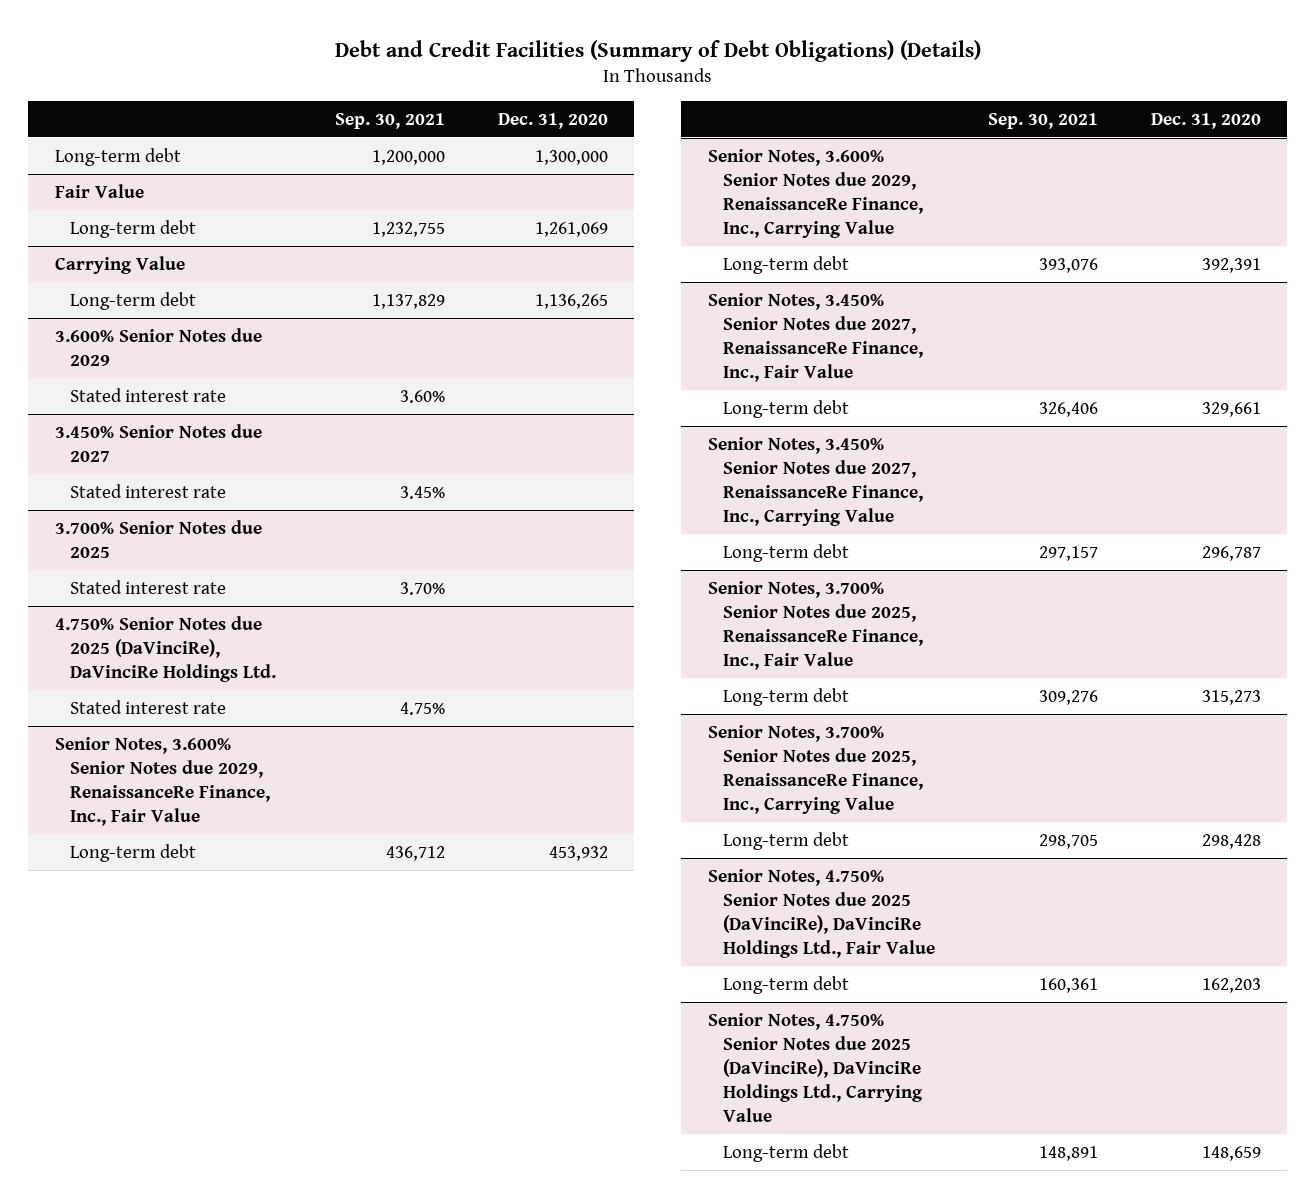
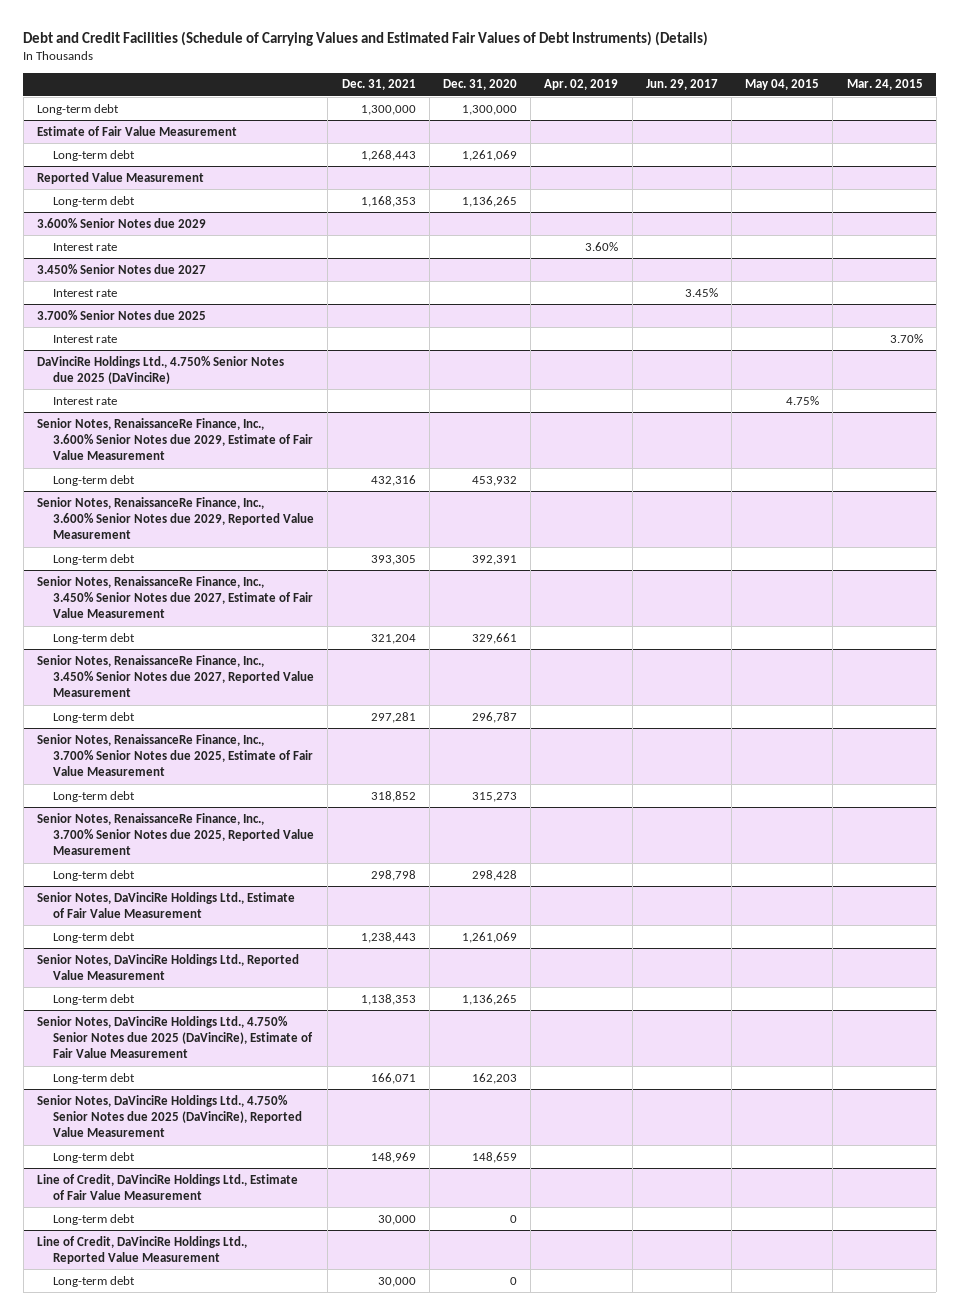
[334,40,981,63] Debt and Credit Facilities (Summary of Debt Obligations) (Details) -> [23,30,709,46] Debt and Credit Facilities (Schedule of Carrying Values and Estimated Fair Values of Debt Instruments) (Details)
[334,112,445,129] Sep. 30, 2021 -> none
none -> [341,79,416,91] Dec. 31, 2021
none -> [544,79,619,91] Apr. 02, 2019
none -> [645,79,718,91] Jun. 29, 2017
none -> [745,79,820,91] May 04, 2015
none -> [846,79,923,91] Mar. 24, 2015
[54,183,144,198] Fair Value -> [36,125,237,136] Estimate of Fair Value Measurement
[54,255,185,274] Carrying Value -> [36,171,204,184] Reported Value Measurement
[69,387,226,402] Stated interest rate -> [53,242,118,251] Interest rate
[69,483,226,498] Stated interest rate -> [53,288,118,297] Interest rate
[69,579,226,594] Stated interest rate -> [53,334,118,343] Interest rate
[54,615,276,682] 4.750% Senior Notes due 2025 (DaVinciRe), DaVinciRe Holdings Ltd. -> [36,355,284,384] DaVinciRe Holdings Ltd., 4.750% Senior Notes due 2025 (DaVinciRe)
[69,699,226,714] Stated interest rate -> [53,396,118,405] Interest rate
[54,736,270,826] Senior Notes, 3.600% Senior Notes due 2029, RenaissanceRe Finance, Inc., Fair Value -> [36,417,314,461] Senior Notes, RenaissanceRe Finance, Inc., 3.600% Senior Notes due 2029, Estimate of Fair Value Measurement
[707,148,923,238] Senior Notes, 3.600% Senior Notes due 2029, RenaissanceRe Finance, Inc., Carrying Value -> [36,496,315,540] Senior Notes, RenaissanceRe Finance, Inc., 3.600% Senior Notes due 2029, Reported Value Measurement
[707,292,923,382] Senior Notes, 3.450% Senior Notes due 2027, RenaissanceRe Finance, Inc., Fair Value -> [36,575,314,619] Senior Notes, RenaissanceRe Finance, Inc., 3.450% Senior Notes due 2027, Estimate of Fair Value Measurement
[707,436,923,526] Senior Notes, 3.450% Senior Notes due 2027, RenaissanceRe Finance, Inc., Carrying Value -> [36,654,315,698] Senior Notes, RenaissanceRe Finance, Inc., 3.450% Senior Notes due 2027, Reported Value Measurement
[707,580,923,670] Senior Notes, 3.700% Senior Notes due 2025, RenaissanceRe Finance, Inc., Fair Value -> [36,733,314,777] Senior Notes, RenaissanceRe Finance, Inc., 3.700% Senior Notes due 2025, Estimate of Fair Value Measurement
[707,724,923,814] Senior Notes, 3.700% Senior Notes due 2025, RenaissanceRe Finance, Inc., Carrying Value -> [36,812,315,856] Senior Notes, RenaissanceRe Finance, Inc., 3.700% Senior Notes due 2025, Reported Value Measurement
none -> [36,891,295,918] Senior Notes, DaVinciRe Holdings Ltd., Estimate of Fair Value Measurement
none -> [53,931,136,943] Long-term debt
none -> [36,953,299,980] Senior Notes, DaVinciRe Holdings Ltd., Reported Value Measurement
none -> [53,993,136,1005] Long-term debt
[707,868,935,958] Senior Notes, 4.750% Senior Notes due 2025 (DaVinciRe), DaVinciRe Holdings Ltd., Fair Value -> [36,1015,314,1059] Senior Notes, DaVinciRe Holdings Ltd., 4.750% Senior Notes due 2025 (DaVinciRe), Estimate of Fair Value Measurement
[707,1012,923,1123] Senior Notes, 4.750% Senior Notes due 2025 (DaVinciRe), DaVinciRe Holdings Ltd., Carrying Value -> [36,1094,303,1138] Senior Notes, DaVinciRe Holdings Ltd., 4.750% Senior Notes due 2025 (DaVinciRe), Reported Value Measurement
none -> [36,1173,298,1200] Line of Credit, DaVinciRe Holdings Ltd., Estimate of Fair Value Measurement
none -> [53,1213,136,1225] Long-term debt
none -> [36,1235,247,1264] Line of Credit, DaVinciRe Holdings Ltd., Reported Value Measurement
none -> [53,1275,136,1287] Long-term debt

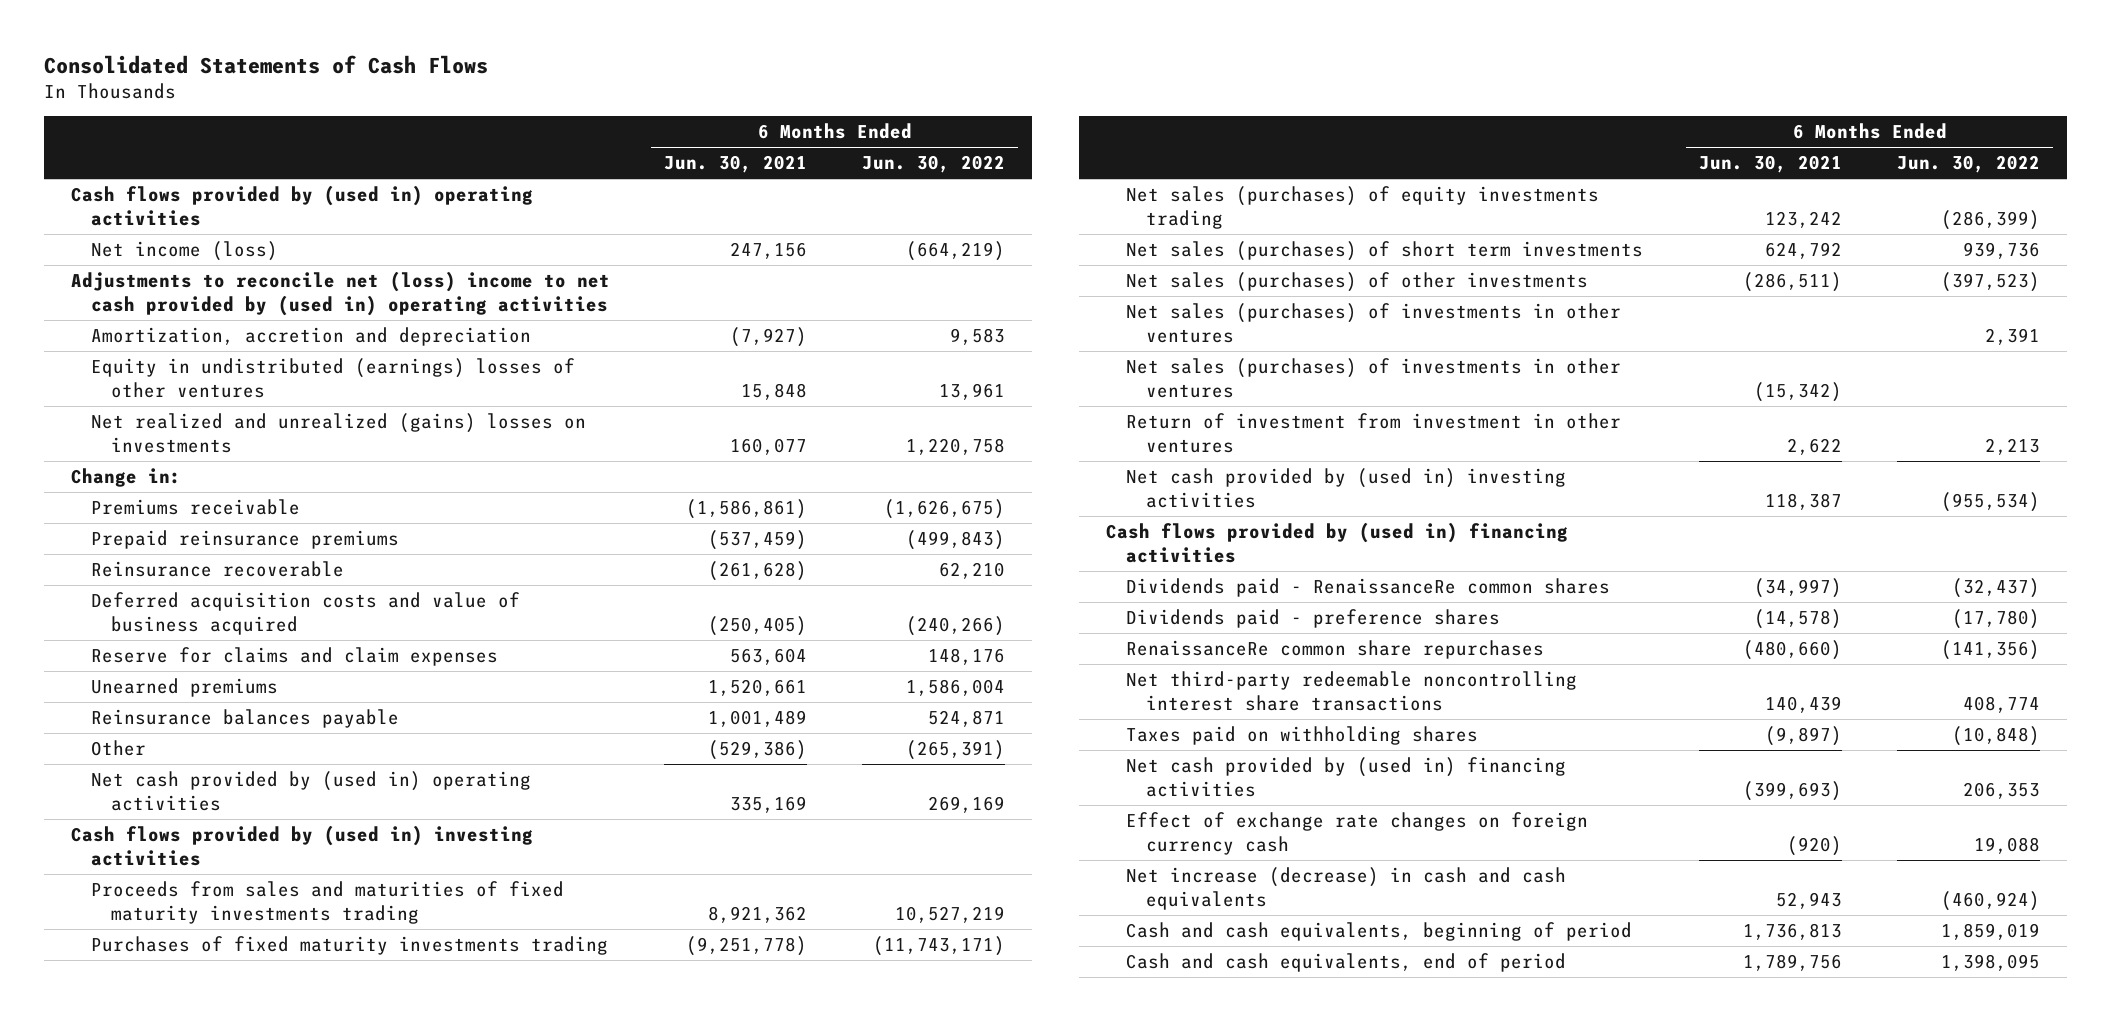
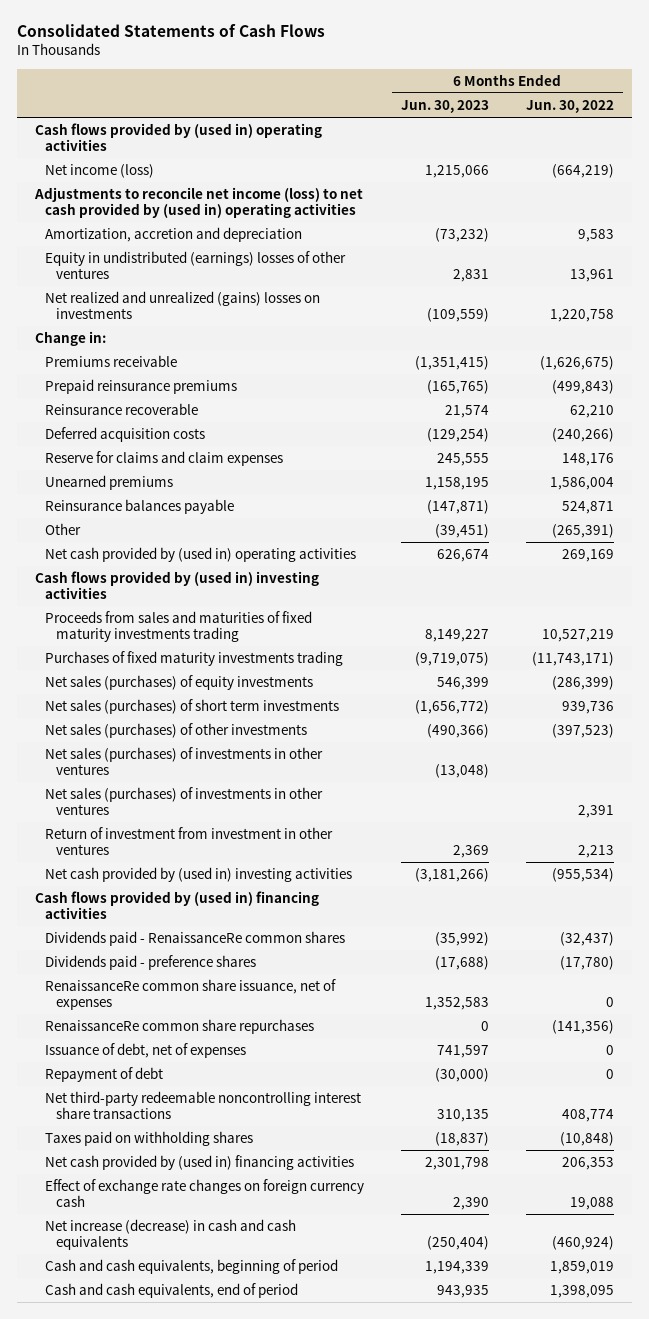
[664,155,808,174] Jun. 30, 2021 -> none
none -> [401,99,490,113] Jun. 30, 2023
[70,271,610,316] Adjustments to reconcile net (loss) income to net cash provided by (used in) operating activities -> [33,186,363,219] Adjustments to reconcile net income (loss) to net cash provided by (used in) operating activities
[90,592,520,635] Deferred acquisition costs and value of business acquired -> [45,426,206,442] Deferred acquisition costs
[1125,186,1599,229] Net sales (purchases) of equity investments trading -> [45,674,314,690] Net sales (purchases) of equity investments
[1125,303,1621,343] Net sales (purchases) of investments in other ventures -> [45,786,324,816] Net sales (purchases) of investments in other ventures
none -> [45,978,337,1011] RenaissanceRe common share issuance, net of expenses
none -> [45,1042,247,1058] Issuance of debt, net of expenses
none -> [45,1066,164,1082] Repayment of debt

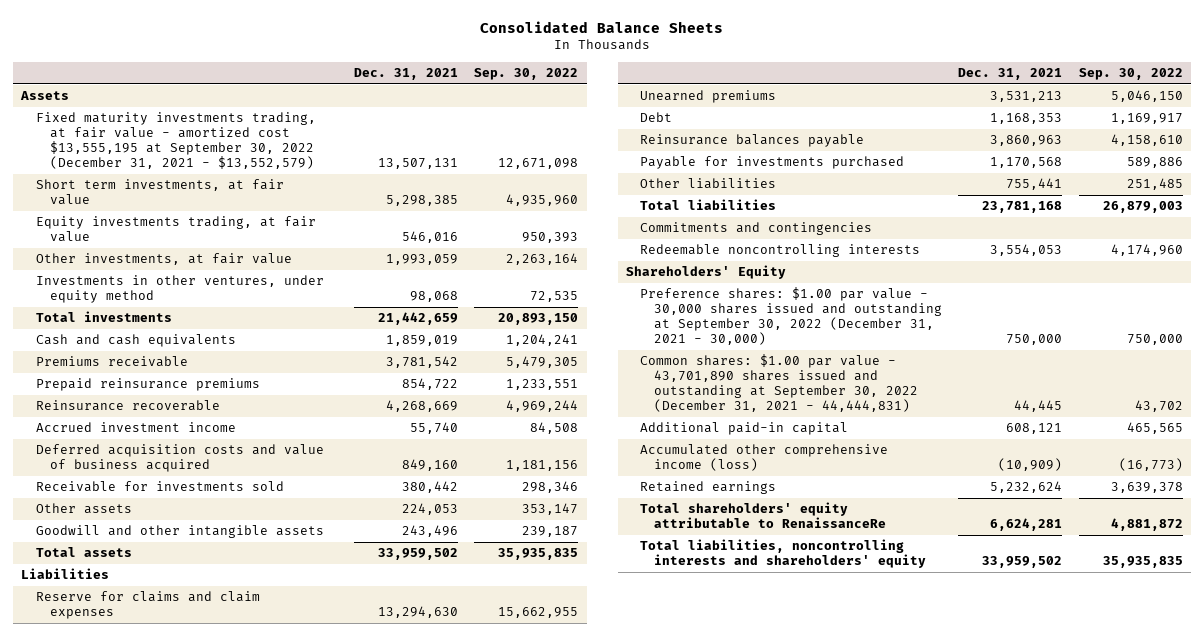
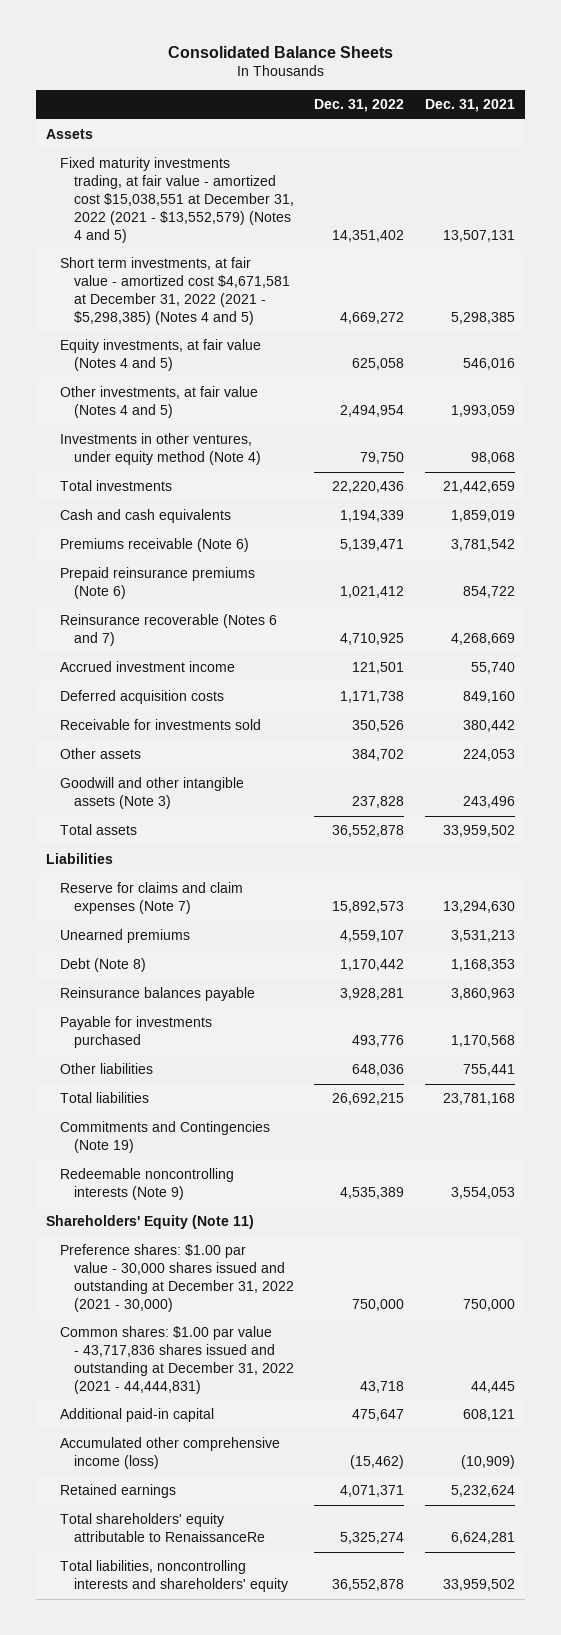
[474,68,579,81] Sep. 30, 2022 -> none
none -> [314,99,405,113] Dec. 31, 2022
[35,112,316,169] Fixed maturity investments trading, at fair value - amortized cost $13,555,195 at September 30, 2022 (December 31, 2021 - $13,552,579) -> [60,157,294,243] Fixed maturity investments trading, at fair value - amortized cost $15,038,551 at December 31, 2022 (2021 - $13,552,579) (Notes 4 and 5)
[35,179,284,206] Short term investments, at fair value -> [60,257,290,325] Short term investments, at fair value - amortized cost $4,671,581 at December 31, 2022 (2021 - $5,298,385) (Notes 4 and 5)
[35,216,316,243] Equity investments trading, at fair value -> [60,339,262,372] Equity investments, at fair value (Notes 4 and 5)
[35,253,292,266] Other investments, at fair value -> [60,386,259,419] Other investments, at fair value (Notes 4 and 5)
[35,275,324,304] Investments in other ventures, under equity method -> [60,433,261,466] Investments in other ventures, under equity method (Note 4)
[35,356,188,368] Premiums receivable -> [60,538,250,553] Premiums receivable (Note 6)
[35,378,260,392] Prepaid reinsurance premiums -> [60,567,256,600] Prepaid reinsurance premiums (Note 6)
[35,400,220,412] Reinsurance recoverable -> [60,614,278,647] Reinsurance recoverable (Notes 6 and 7)
[35,444,324,473] Deferred acquisition costs and value of business acquired -> [60,690,225,705] Deferred acquisition costs
[35,525,324,539] Goodwill and other intangible assets -> [60,777,245,810] Goodwill and other intangible assets (Note 3)
[35,591,260,620] Reserve for claims and claim expenses -> [60,882,244,915] Reserve for claims and claim expenses (Note 7)
[639,112,672,123] Debt -> [60,958,147,973] Debt (Note 8)
[639,222,872,236] Commitments and contingencies -> [60,1121,271,1154] Commitments and Contingencies (Note 19)
[639,244,920,258] Redeemable noncontrolling interests -> [60,1168,235,1201] Redeemable noncontrolling interests (Note 9)
[625,265,786,280] Shareholders' Equity -> [46,1215,255,1230] Shareholders' Equity (Note 11)
[639,287,943,345] Preference shares: $1.00 par value - 30,000 shares issued and outstanding at September 30, 2022 (December 31, 2021 - 30,000) -> [60,1244,294,1312] Preference shares: $1.00 par value - 30,000 shares issued and outstanding at December 31, 2022 (2021 - 30,000)
[639,354,919,412] Common shares: $1.00 par value - 43,701,890 shares issued and outstanding at September 30, 2022 (December 31, 2021 - 44,444,831) -> [60,1326,294,1394] Common shares: $1.00 par value - 43,717,836 shares issued and outstanding at December 31, 2022 (2021 - 44,444,831)

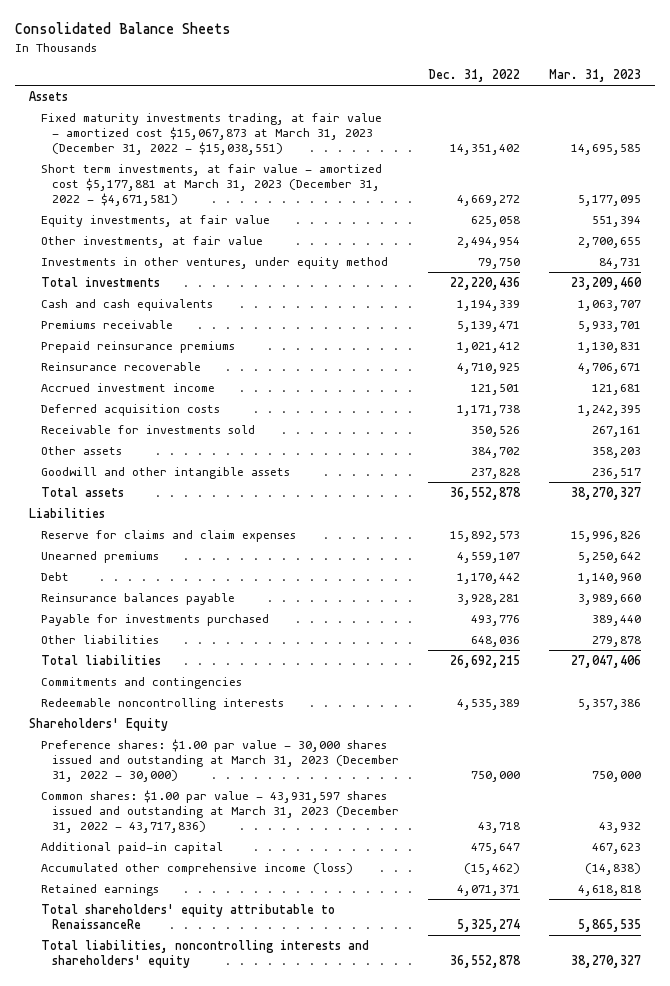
[424,99,515,113] Dec. 31, 2021 -> none
none -> [548,68,641,82] Mar. 31, 2023
[60,157,294,243] Fixed maturity investments trading, at fair value - amortized cost $15,038,551 at December 31, 2022 (2021 - $13,552,579) (Notes 4 and 5) -> [40,112,382,155] Fixed maturity investments trading, at fair value - amortized cost $15,067,873 at March 31, 2023 (December 31, 2022 - $15,038,551)
[60,257,290,325] Short term investments, at fair value - amortized cost $4,671,581 at December 31, 2022 (2021 - $5,298,385) (Notes 4 and 5) -> [40,163,382,206] Short term investments, at fair value - amortized cost $5,177,881 at March 31, 2023 (December 31, 2022 - $4,671,581)
[60,339,262,372] Equity investments, at fair value (Notes 4 and 5) -> [40,214,270,227] Equity investments, at fair value
[60,386,259,419] Other investments, at fair value (Notes 4 and 5) -> [40,235,263,248] Other investments, at fair value
[60,433,261,466] Investments in other ventures, under equity method (Note 4) -> [40,256,388,269] Investments in other ventures, under equity method
[60,538,250,553] Premiums receivable (Note 6) -> [40,319,173,329] Premiums receivable
[60,567,256,600] Prepaid reinsurance premiums (Note 6) -> [40,340,235,353] Prepaid reinsurance premiums
[60,614,278,647] Reinsurance recoverable (Notes 6 and 7) -> [40,361,201,371] Reinsurance recoverable
[60,777,245,810] Goodwill and other intangible assets (Note 3) -> [40,466,290,479] Goodwill and other intangible assets
[60,882,244,915] Reserve for claims and claim expenses (Note 7) -> [40,529,296,542] Reserve for claims and claim expenses
[60,958,147,973] Debt (Note 8) -> [40,571,69,581] Debt
[60,1121,271,1154] Commitments and Contingencies (Note 19) -> [40,676,242,689] Commitments and contingencies
[60,1168,235,1201] Redeemable noncontrolling interests (Note 9) -> [40,697,284,710] Redeemable noncontrolling interests
[46,1215,255,1230] Shareholders' Equity (Note 11) -> [29,717,169,731] Shareholders' Equity
[60,1244,294,1312] Preference shares: $1.00 par value - 30,000 shares issued and outstanding at December 31, 2022 (2021 - 30,000) -> [40,738,399,782] Preference shares: $1.00 par value - 30,000 shares issued and outstanding at March 31, 2023 (December 31, 2022 - 30,000)
[60,1326,294,1394] Common shares: $1.00 par value - 43,717,836 shares issued and outstanding at December 31, 2022 (2021 - 44,444,831) -> [40,789,399,833] Common shares: $1.00 par value - 43,931,597 shares issued and outstanding at March 31, 2023 (December 31, 2022 - 43,717,836)

